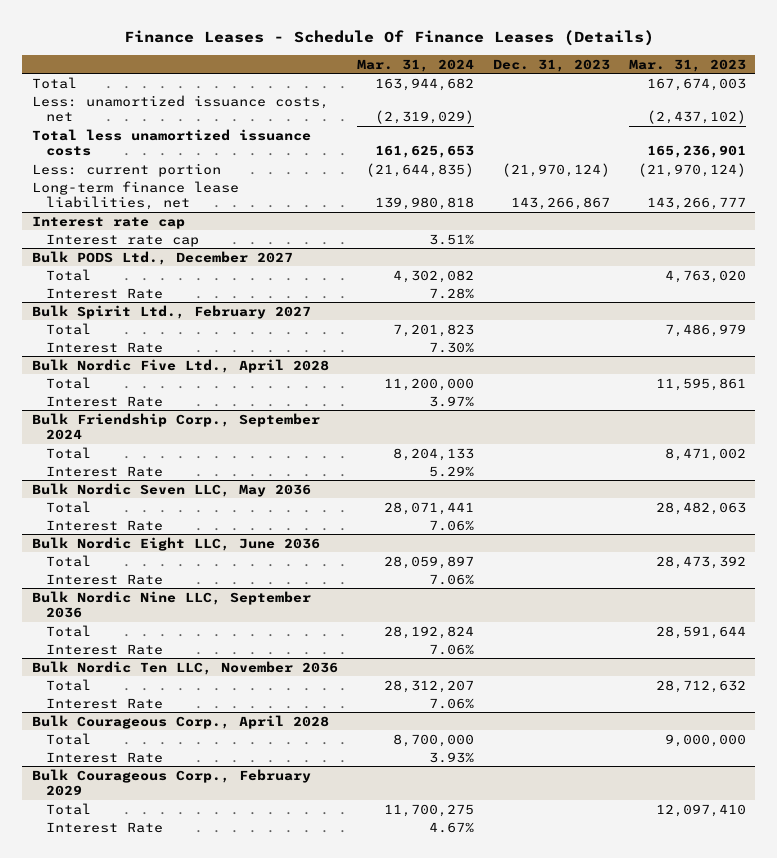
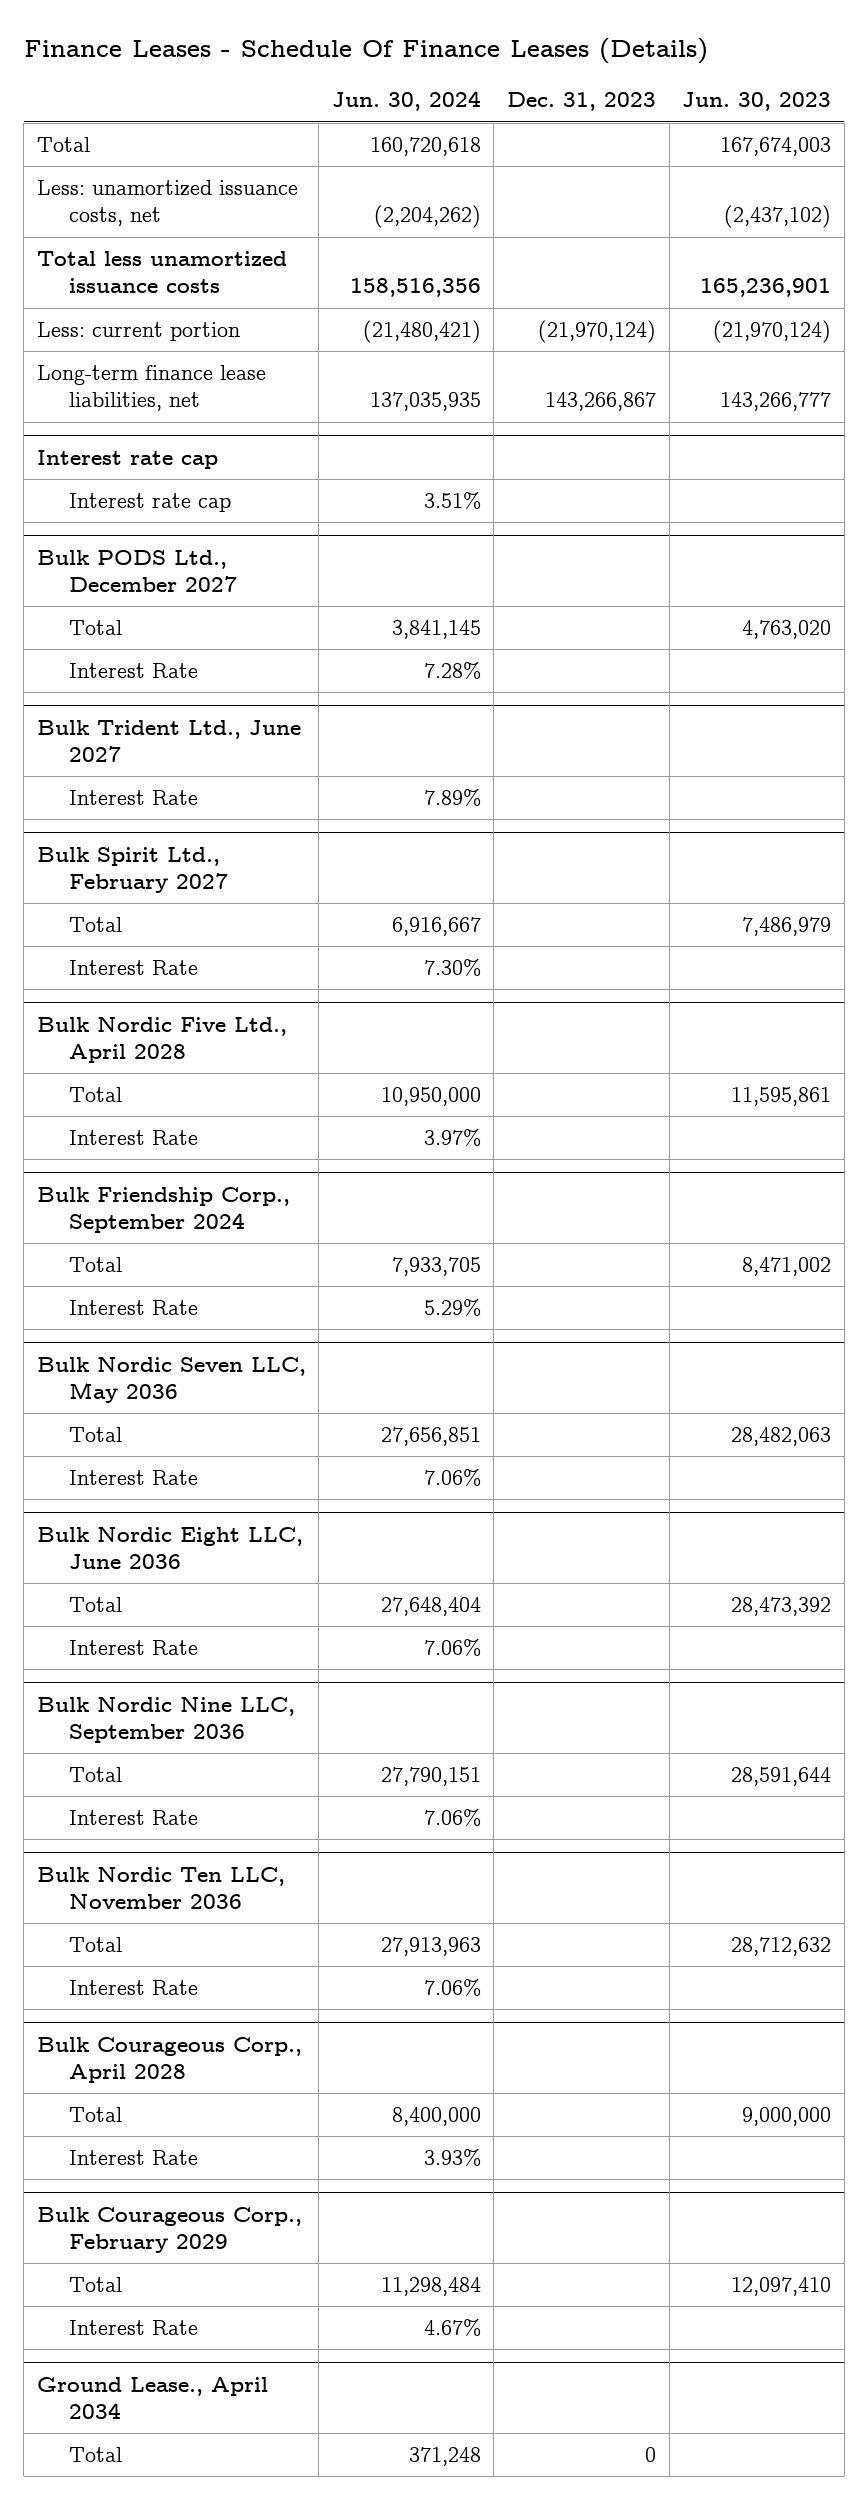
[356,58,474,72] Mar. 31, 2024 -> none
[628,58,746,72] Mar. 31, 2023 -> none
none -> [331,91,481,112] Jun. 30, 2024
none -> [682,92,832,112] Jun. 30, 2023
none -> [36,719,301,763] Bulk Trident Ltd., June 2027
none -> [69,790,199,806] Interest Rate
none -> [36,2376,268,2420] Ground Lease., April 2034
none -> [69,2447,123,2463] Total

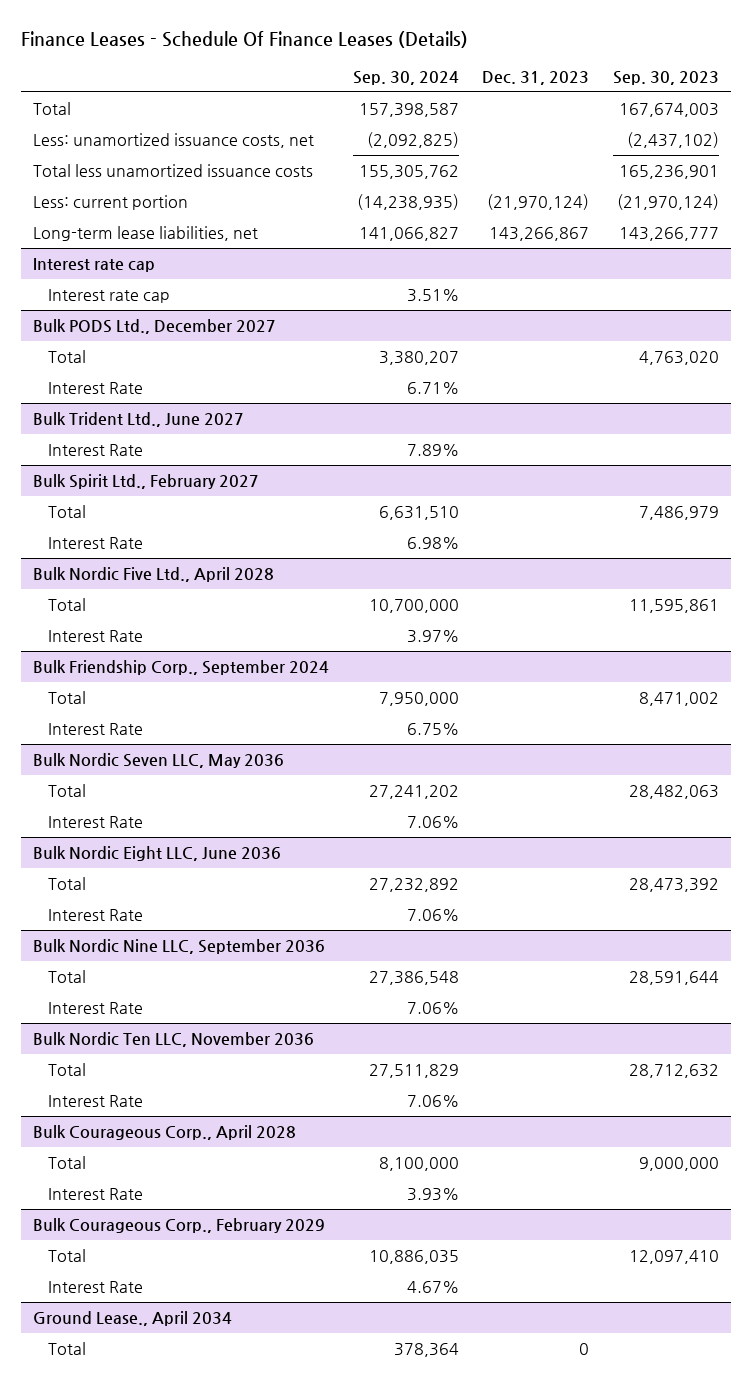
[331,91,481,112] Jun. 30, 2024 -> none
[682,92,832,112] Jun. 30, 2023 -> none
none -> [352,70,459,85] Sep. 30, 2024
none -> [613,70,720,85] Sep. 30, 2023
[36,365,266,412] Long-term finance lease liabilities, net -> [32,225,258,241] Long-term lease liabilities, net

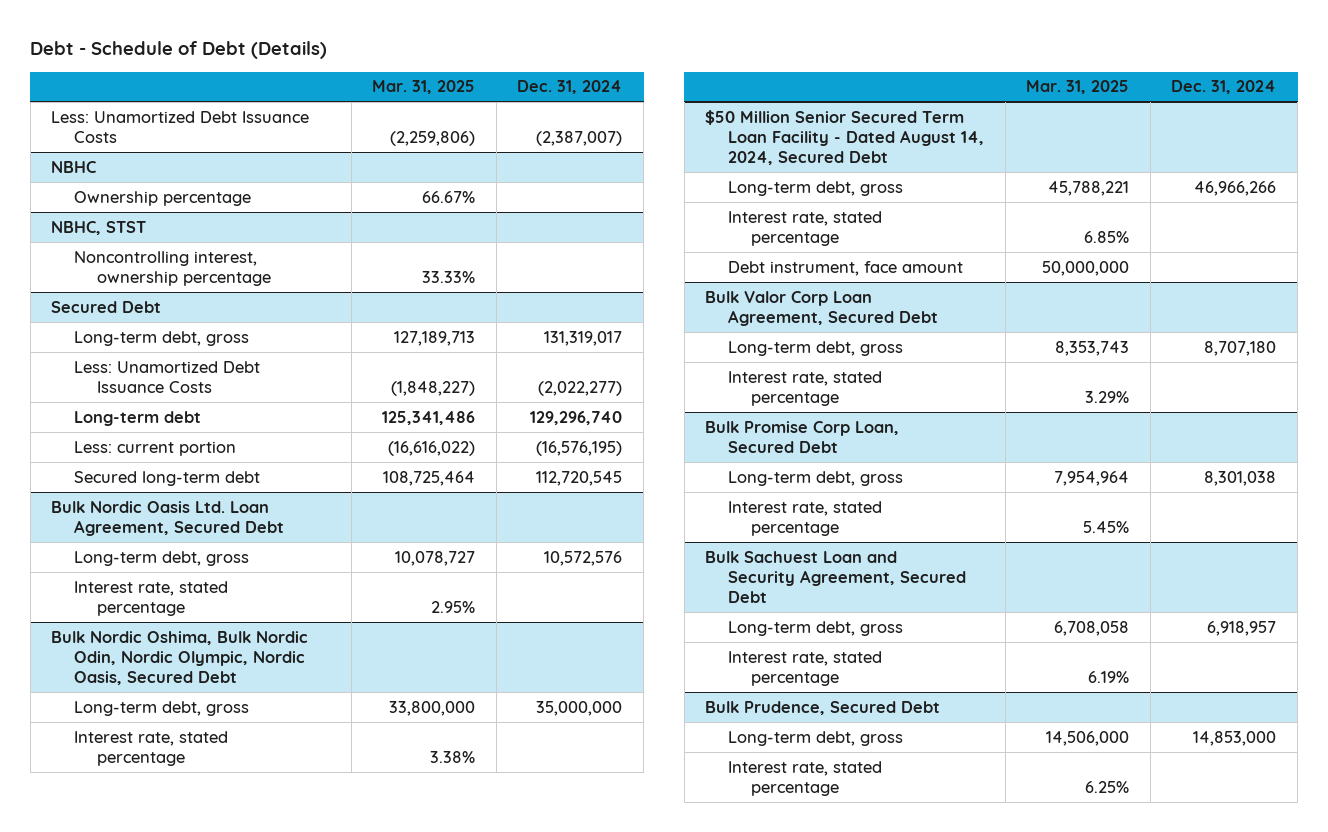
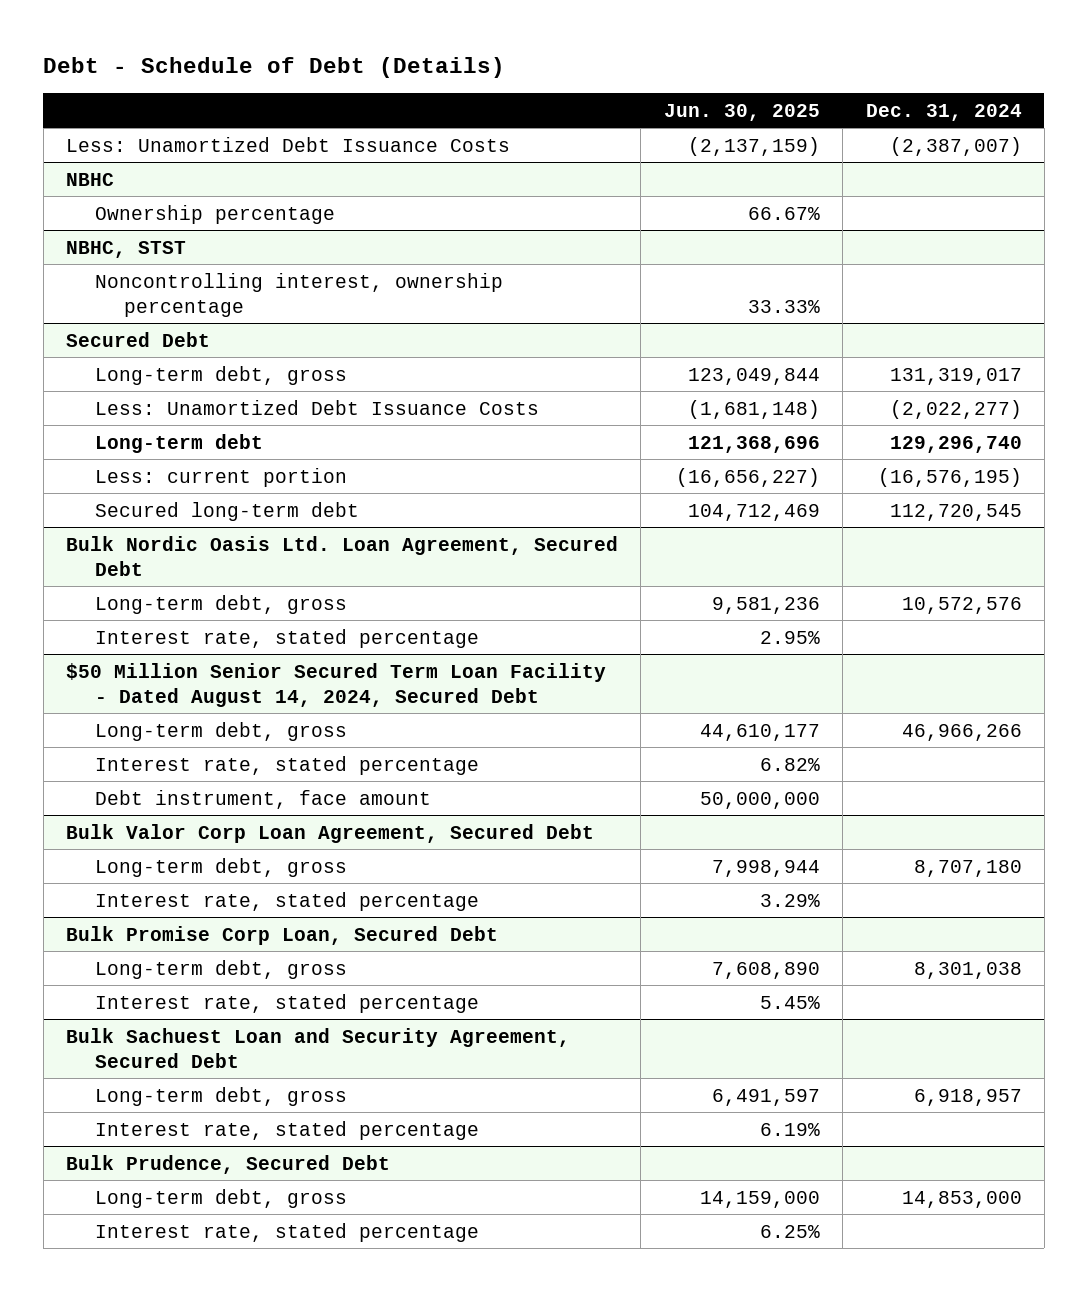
[372,80,476,95] Mar. 31, 2025 -> none
none -> [663,103,820,121] Jun. 30, 2025
[51,630,309,686] Bulk Nordic Oshima, Bulk Nordic Odin, Nordic Olympic, Nordic Oasis, Secured Debt -> none
[74,700,250,716] Long-term debt, gross -> none
[74,730,229,766] Interest rate, stated percentage -> none

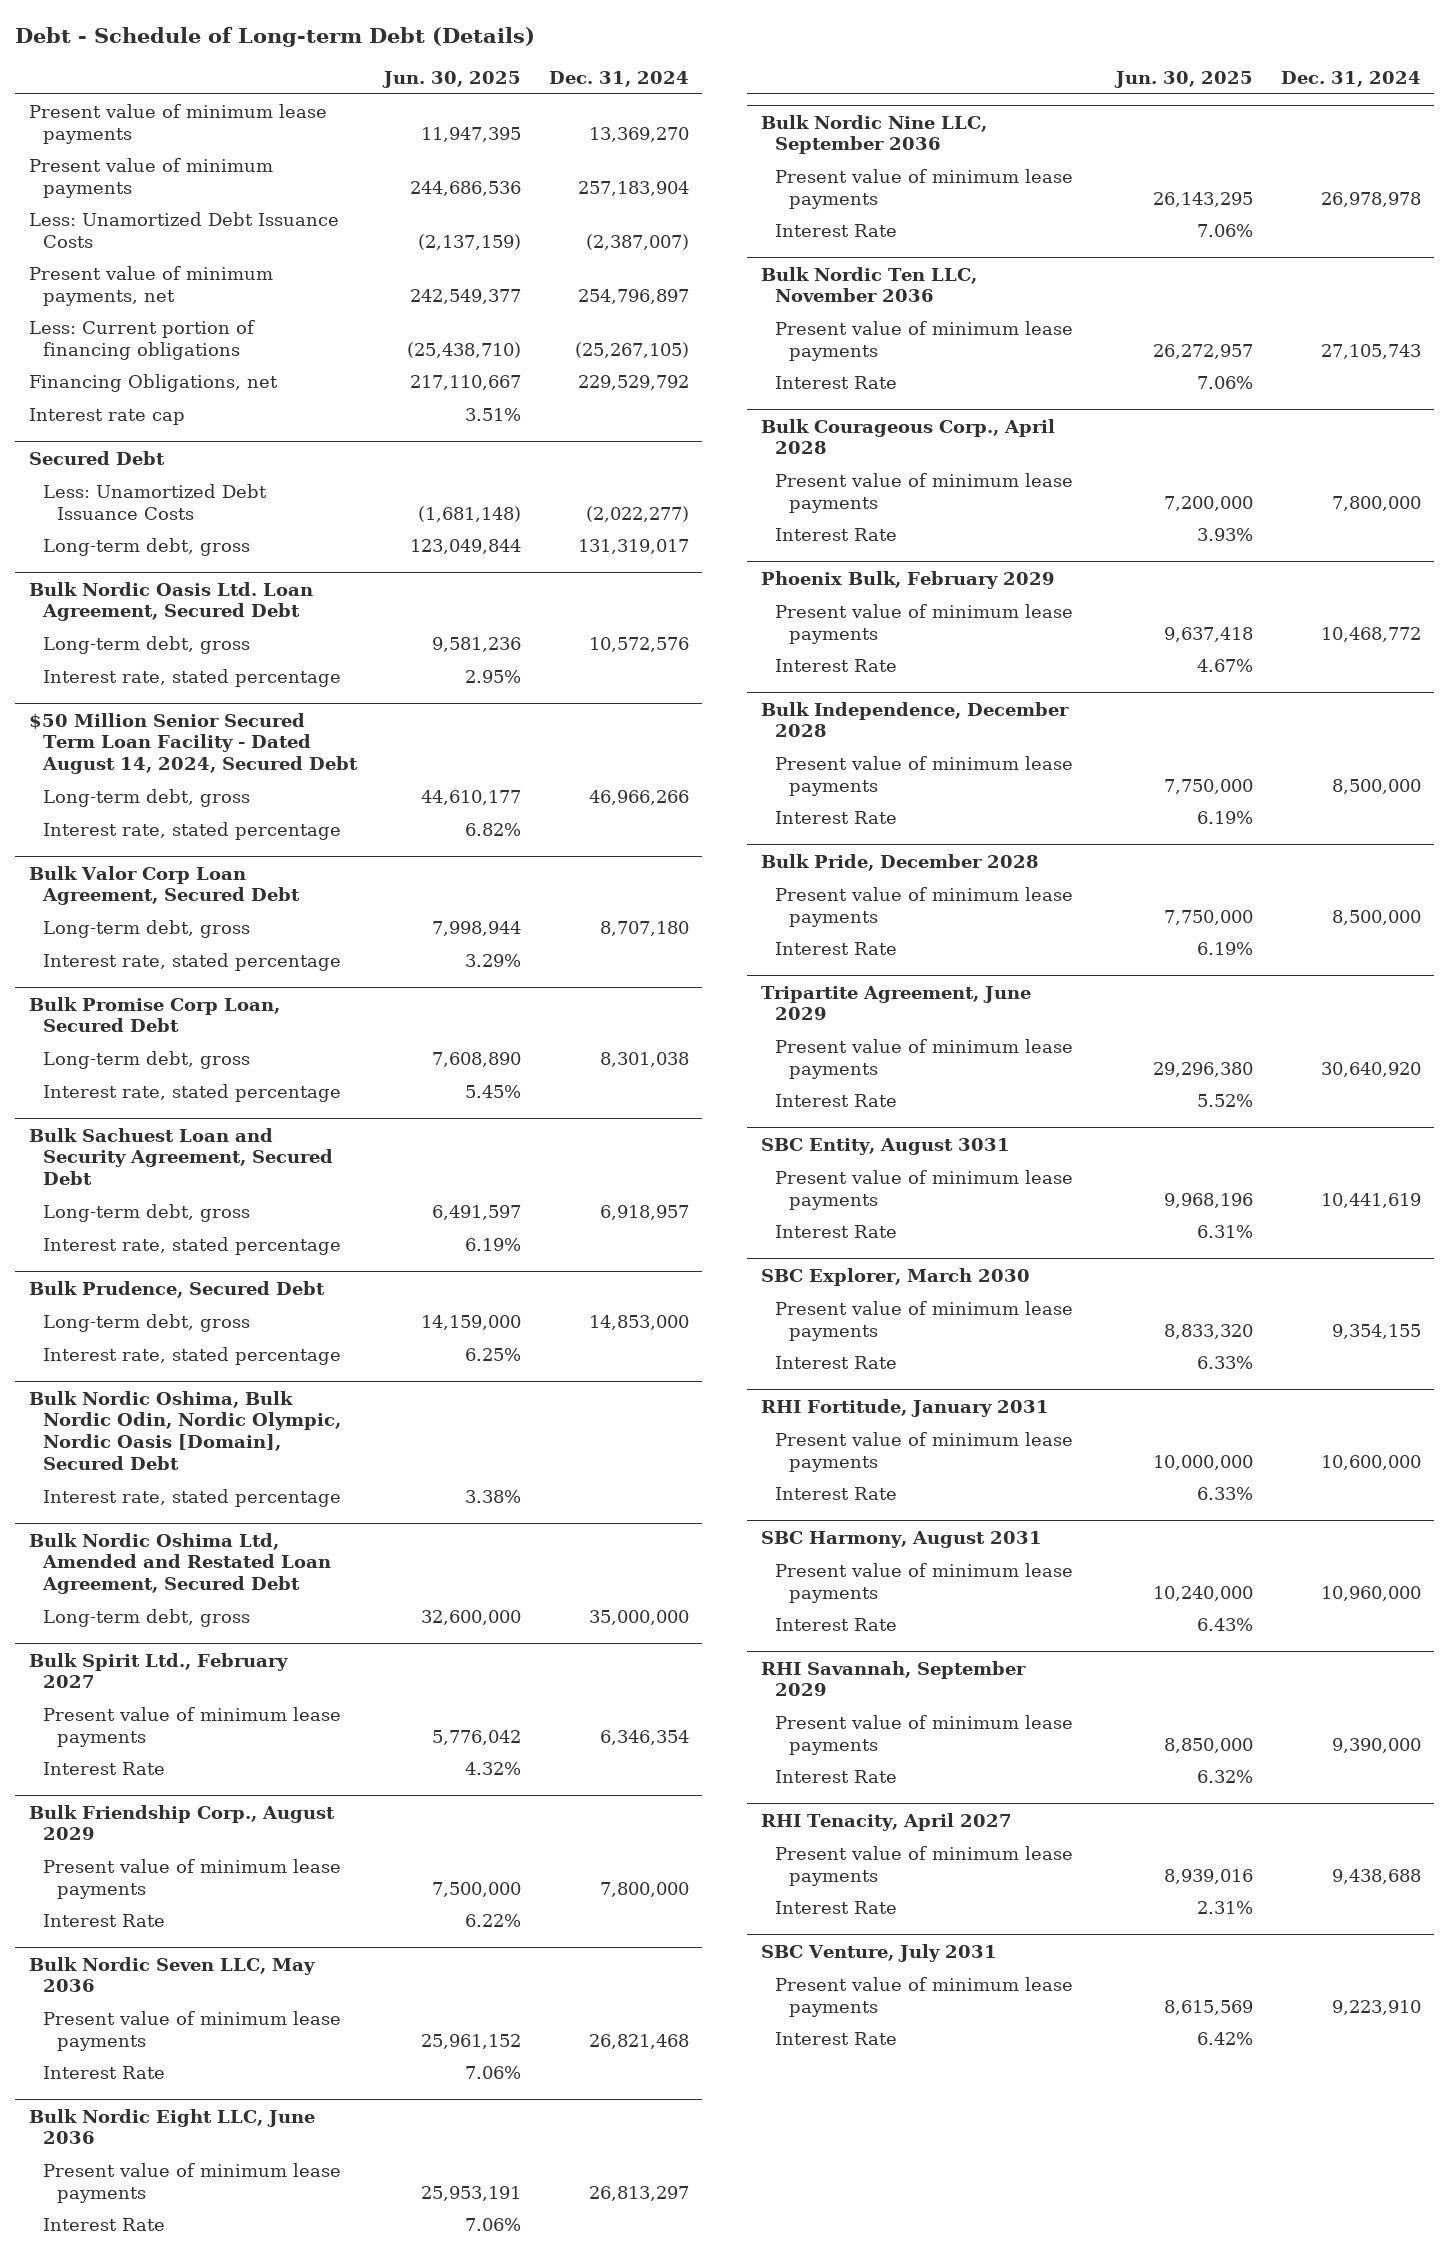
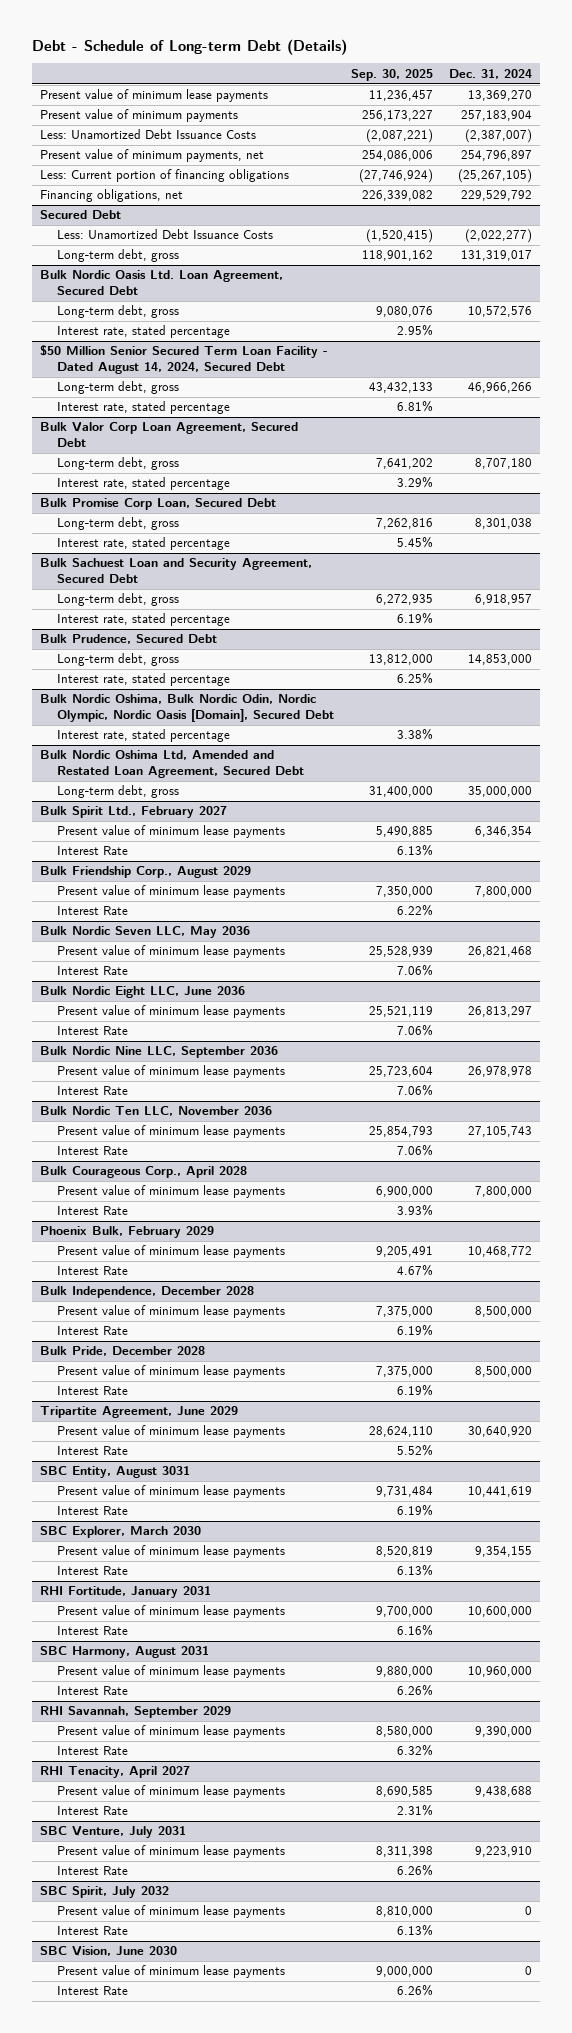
[382,70,522,88] Jun. 30, 2025 -> none
none -> [350,68,433,81] Sep. 30, 2025
[28,407,185,425] Interest rate cap -> none
[28,373,278,392] Financing Obligations, net -> [40,189,184,203] Financing obligations, net
none -> [40,1886,170,1899] SBC Spirit, July 2032
none -> [57,1905,286,1919] Present value of minimum lease payments
none -> [57,1926,129,1936] Interest Rate
none -> [40,1946,178,1957] SBC Vision, June 2030
none -> [57,1965,286,1979] Present value of minimum lease payments
none -> [57,1986,129,1996] Interest Rate

